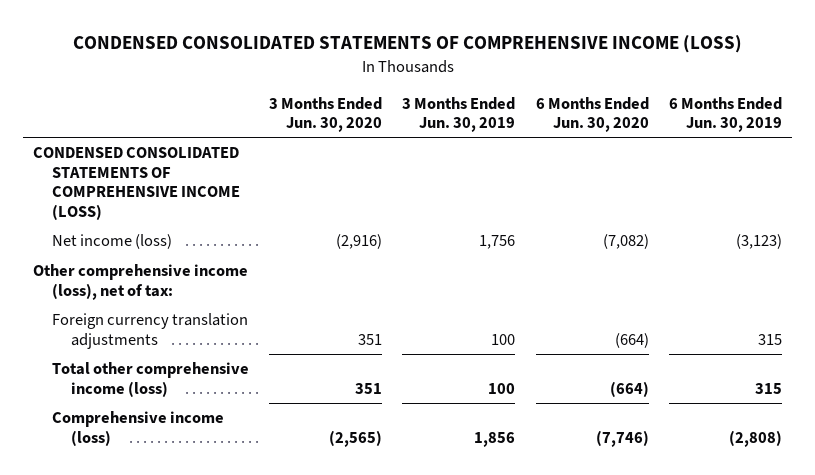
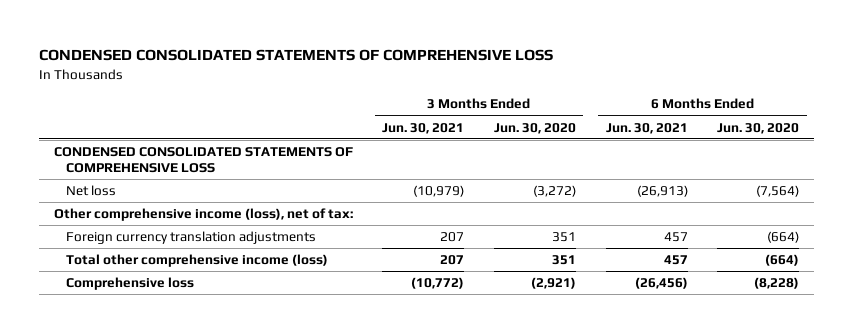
[72,35,742,54] CONDENSED CONSOLIDATED STATEMENTS OF COMPREHENSIVE INCOME (LOSS) -> [38,49,553,62] CONDENSED CONSOLIDATED STATEMENTS OF COMPREHENSIVE LOSS
[402,96,516,132] 3 Months Ended Jun. 30, 2019 -> none
[668,96,782,132] 6 Months Ended Jun. 30, 2019 -> none
none -> [382,122,465,134] Jun. 30, 2021
none -> [605,122,688,134] Jun. 30, 2021
[33,147,241,220] CONDENSED CONSOLIDATED STATEMENTS OF COMPREHENSIVE INCOME (LOSS) -> [53,147,353,174] CONDENSED CONSOLIDATED STATEMENTS OF COMPREHENSIVE LOSS
[52,234,173,250] Net income (loss) -> [65,185,116,197] Net loss
[336,234,383,250] (2,916) -> [533,185,577,198] (3,272)
[602,234,649,250] (7,082) -> [756,185,800,198] (7,564)
[52,411,225,446] Comprehensive income (loss) -> [65,277,194,291] Comprehensive loss
[329,429,383,447] (2,565) -> [531,277,577,290] (2,921)
[595,429,649,447] (7,746) -> [754,277,800,290] (8,228)

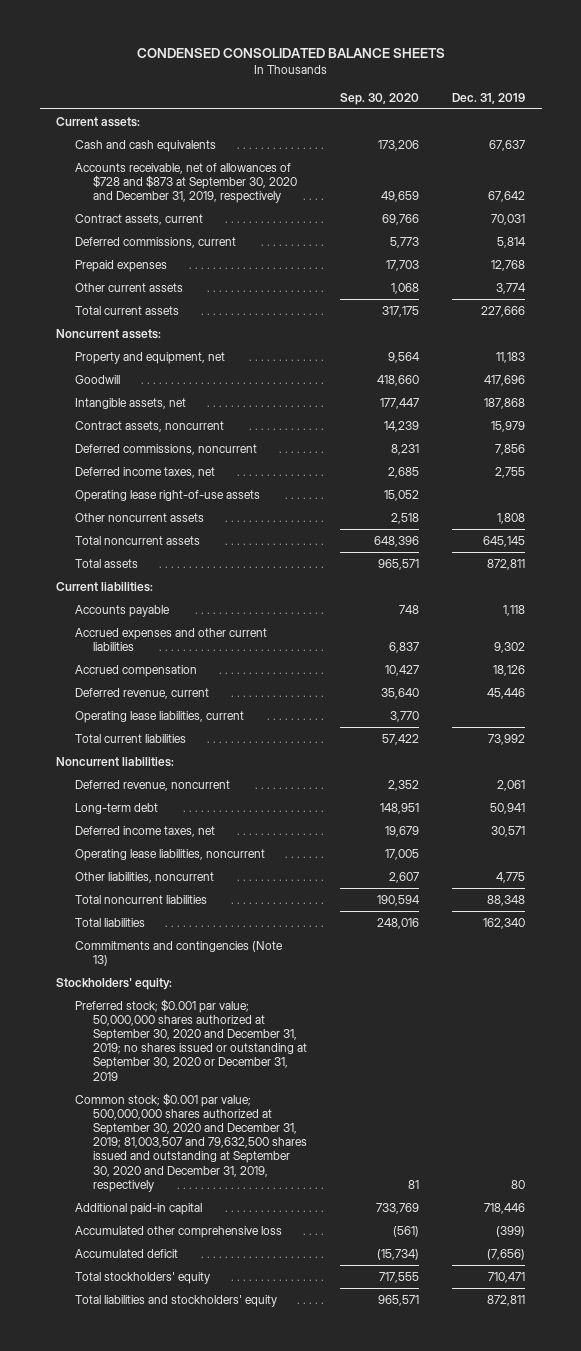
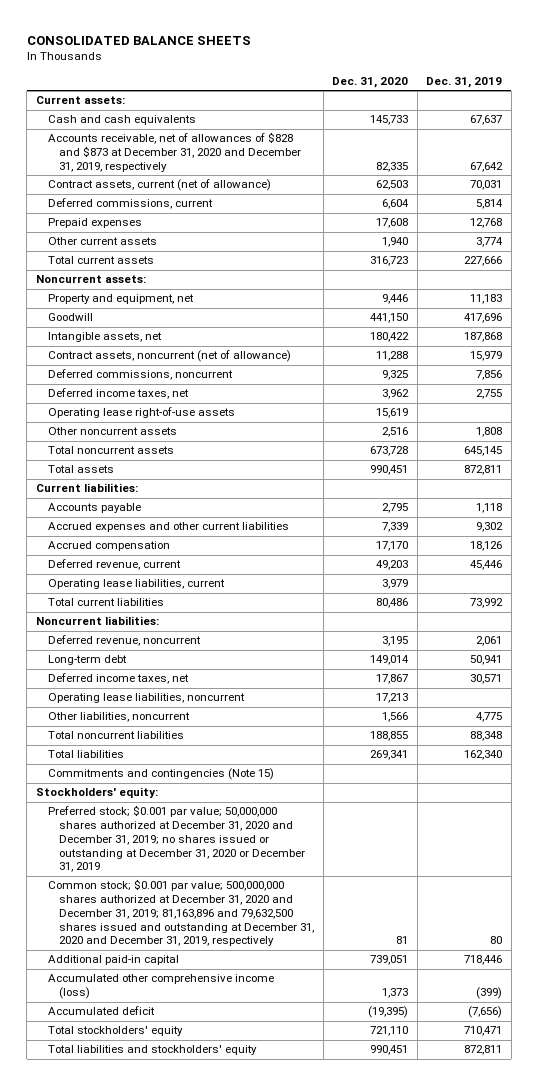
[136,48,445,59] CONDENSED CONSOLIDATED BALANCE SHEETS -> [26,35,251,45] CONSOLIDATED BALANCE SHEETS
[340,93,420,106] Sep. 30, 2020 -> none
none -> [332,76,409,88] Dec. 31, 2020
[74,162,298,204] Accounts receivable, net of allowances of $728 and $873 at September 30, 2020 and December 31, 2019, respectively -> [47,132,302,172] Accounts receivable, net of allowances of $828 and $873 at December 31, 2020 and December 31, 2019, respectively
[74,213,203,225] Contract assets, current -> [47,179,271,192] Contract assets, current (net of allowance)
[74,420,224,432] Contract assets, noncurrent -> [47,350,291,363] Contract assets, noncurrent (net of allowance)
[74,940,283,966] Commitments and contingencies (Note 13) -> [47,768,274,781] Commitments and contingencies (Note 15)
[74,998,308,1081] Preferred stock; $0.001 par value; 50,000,000 shares authorized at September 30, 2020 and December 31, 2019; no shares issued or outstanding at September 30, 2020 or December 31, 2019 -> [47,805,306,873] Preferred stock; $0.001 par value; 50,000,000 shares authorized at December 31, 2020 and December 31, 2019; no shares issued or outstanding at December 31, 2020 or December 31, 2019
[74,1092,308,1192] Common stock; $0.001 par value; 500,000,000 shares authorized at September 30, 2020 and December 31, 2019; 81,003,507 and 79,632,500 shares issued and outstanding at September 30, 2020 and December 31, 2019, respectively -> [47,879,315,947] Common stock; $0.001 par value; 500,000,000 shares authorized at December 31, 2020 and December 31, 2019; 81,163,896 and 79,632,500 shares issued and outstanding at December 31, 2020 and December 31, 2019, respectively
[74,1225,282,1238] Accumulated other comprehensive loss -> [47,974,274,1000] Accumulated other comprehensive income (loss)

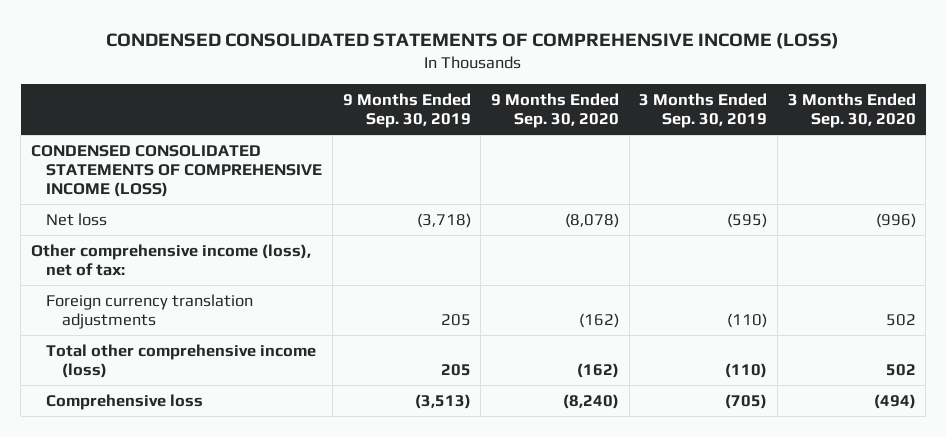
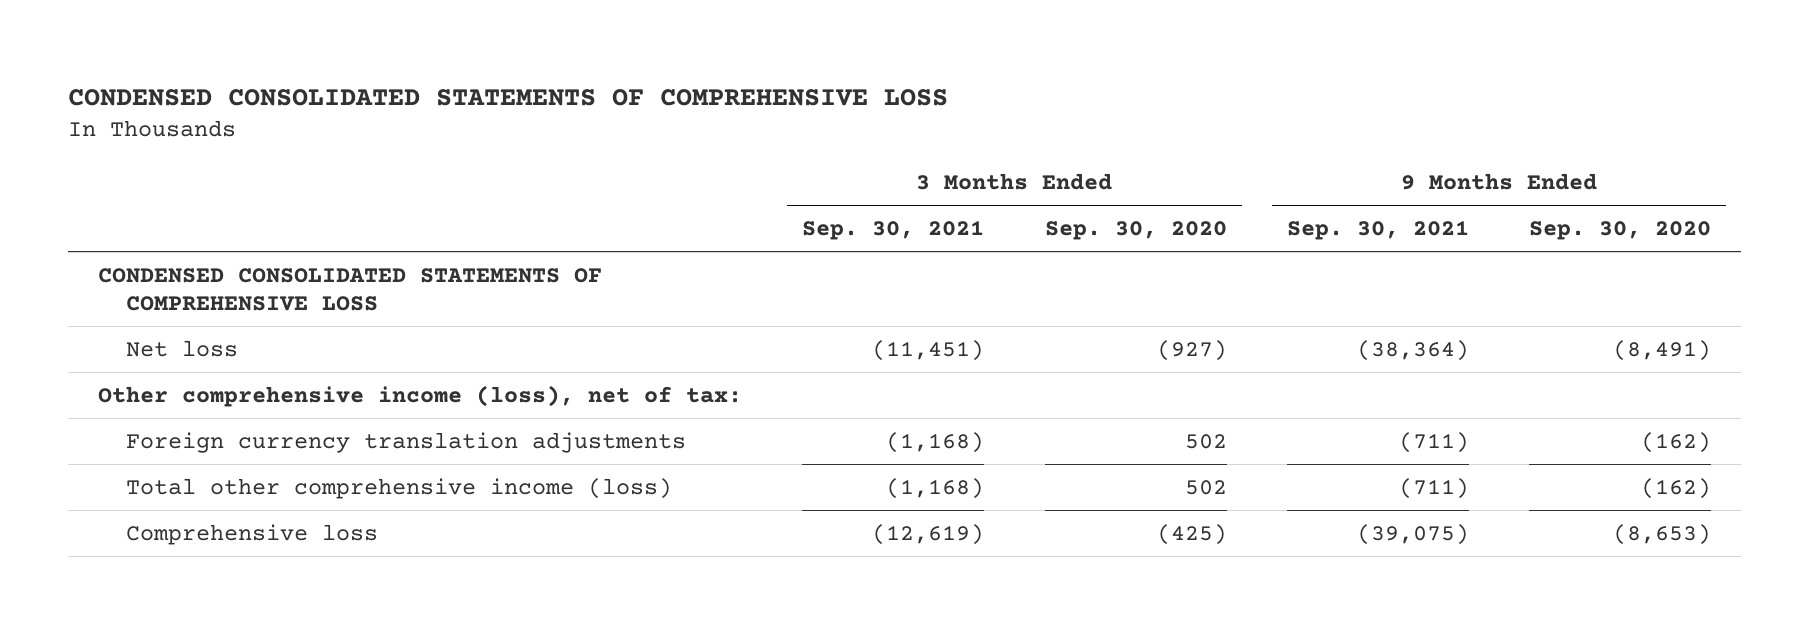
[106,32,840,49] CONDENSED CONSOLIDATED STATEMENTS OF COMPREHENSIVE INCOME (LOSS) -> [68,88,949,106] CONDENSED CONSOLIDATED STATEMENTS OF COMPREHENSIVE LOSS
[342,92,471,129] 9 Months Ended Sep. 30, 2019 -> none
[639,92,768,129] 3 Months Ended Sep. 30, 2019 -> none
none -> [802,220,985,241] Sep. 30, 2021
none -> [1286,220,1469,241] Sep. 30, 2021
[30,144,323,197] CONDENSED CONSOLIDATED STATEMENTS OF COMPREHENSIVE INCOME (LOSS) -> [98,267,603,312] CONDENSED CONSOLIDATED STATEMENTS OF COMPREHENSIVE LOSS
[564,212,619,228] (8,078) -> [1612,339,1711,361] (8,491)
[875,212,916,228] (996) -> [1156,339,1227,361] (927)
[562,393,619,409] (8,240) -> [1612,523,1711,545] (8,653)
[873,393,916,409] (494) -> [1156,523,1227,545] (425)

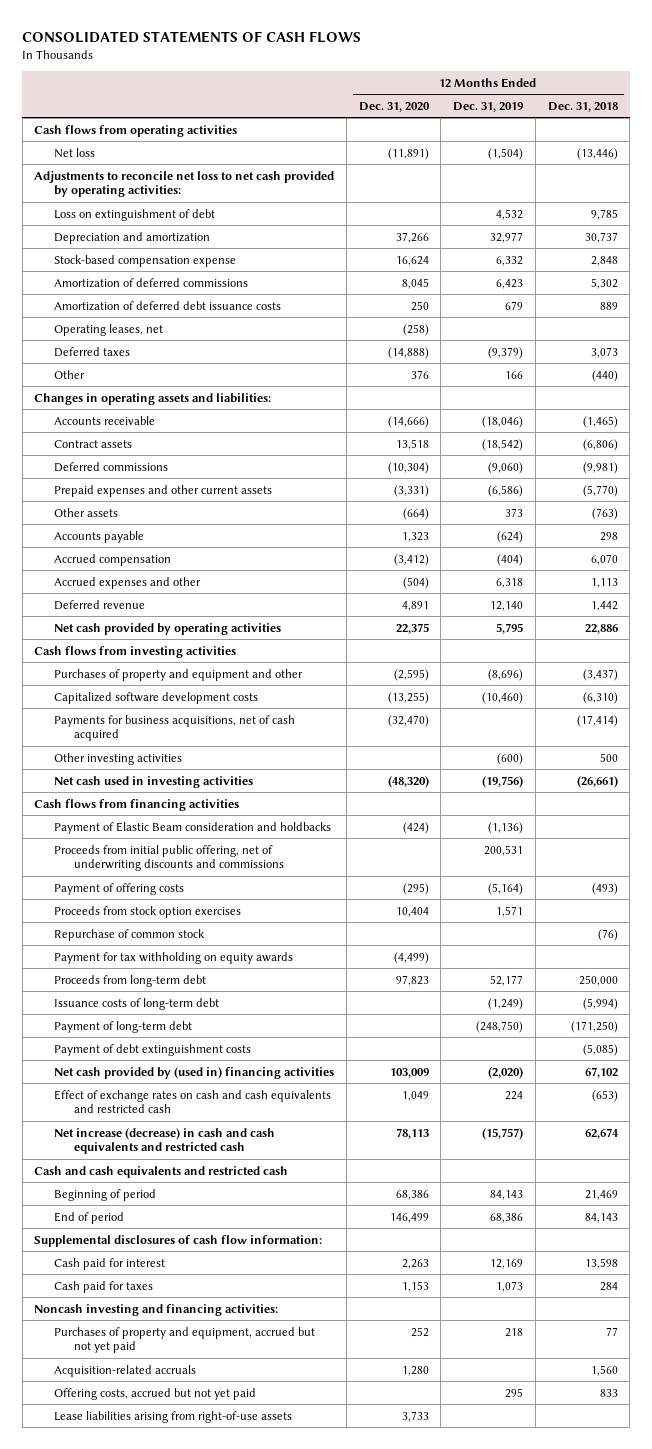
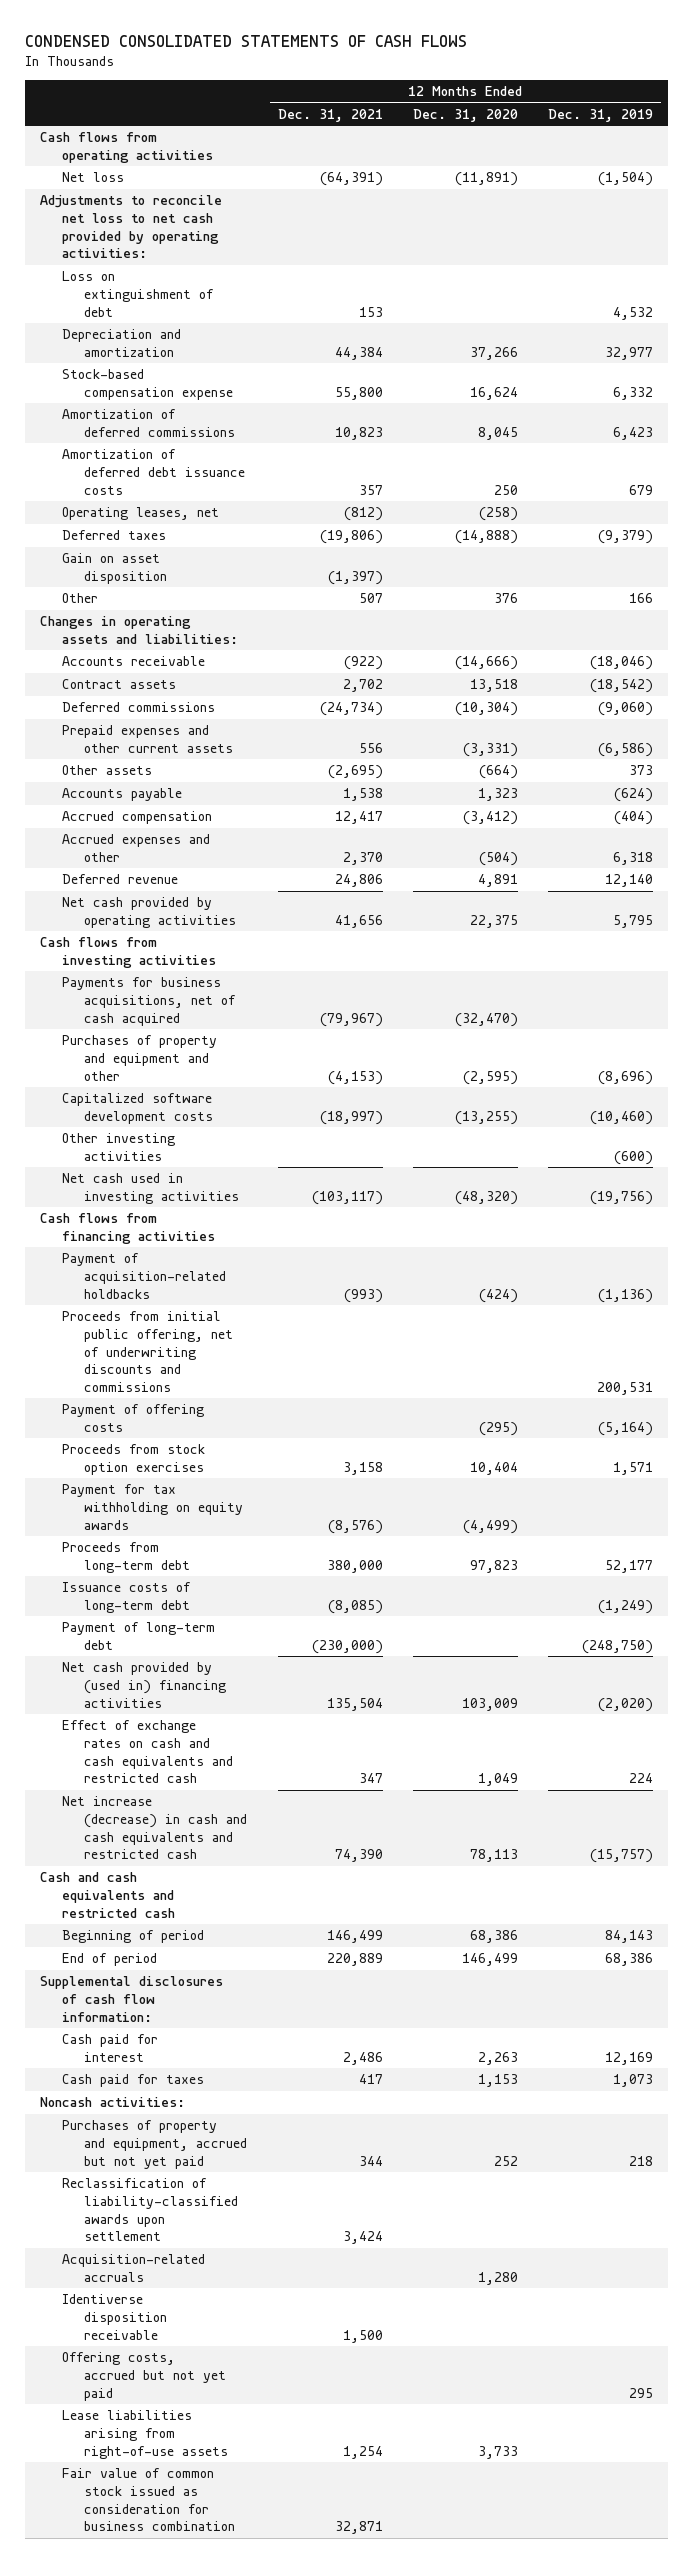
[22,30,362,43] CONSOLIDATED STATEMENTS OF CASH FLOWS -> [24,34,467,47] CONDENSED CONSOLIDATED STATEMENTS OF CASH FLOWS
[547,101,618,112] Dec. 31, 2018 -> none
none -> [277,108,383,122] Dec. 31, 2021
none -> [62,553,168,584] Gain on asset disposition
[54,714,296,742] Payments for business acquisitions, net of cash acquired -> [62,977,237,1026] Payments for business acquisitions, net of cash acquired
[54,821,332,834] Payment of Elastic Beam consideration and holdbacks -> [62,1253,227,1299] Payment of acquisition-related holdbacks
[54,928,206,941] Repurchase of common stock -> none
[54,1043,252,1056] Payment of debt extinguishment costs -> none
[34,1303,279,1316] Noncash investing and financing activities: -> [39,2097,185,2108] Noncash activities:
none -> [62,2178,239,2242] Reclassification of liability-classified awards upon settlement
none -> [62,2294,168,2340] Identiverse disposition receivable
none -> [62,2468,236,2532] Fair value of common stock issued as consideration for business combination

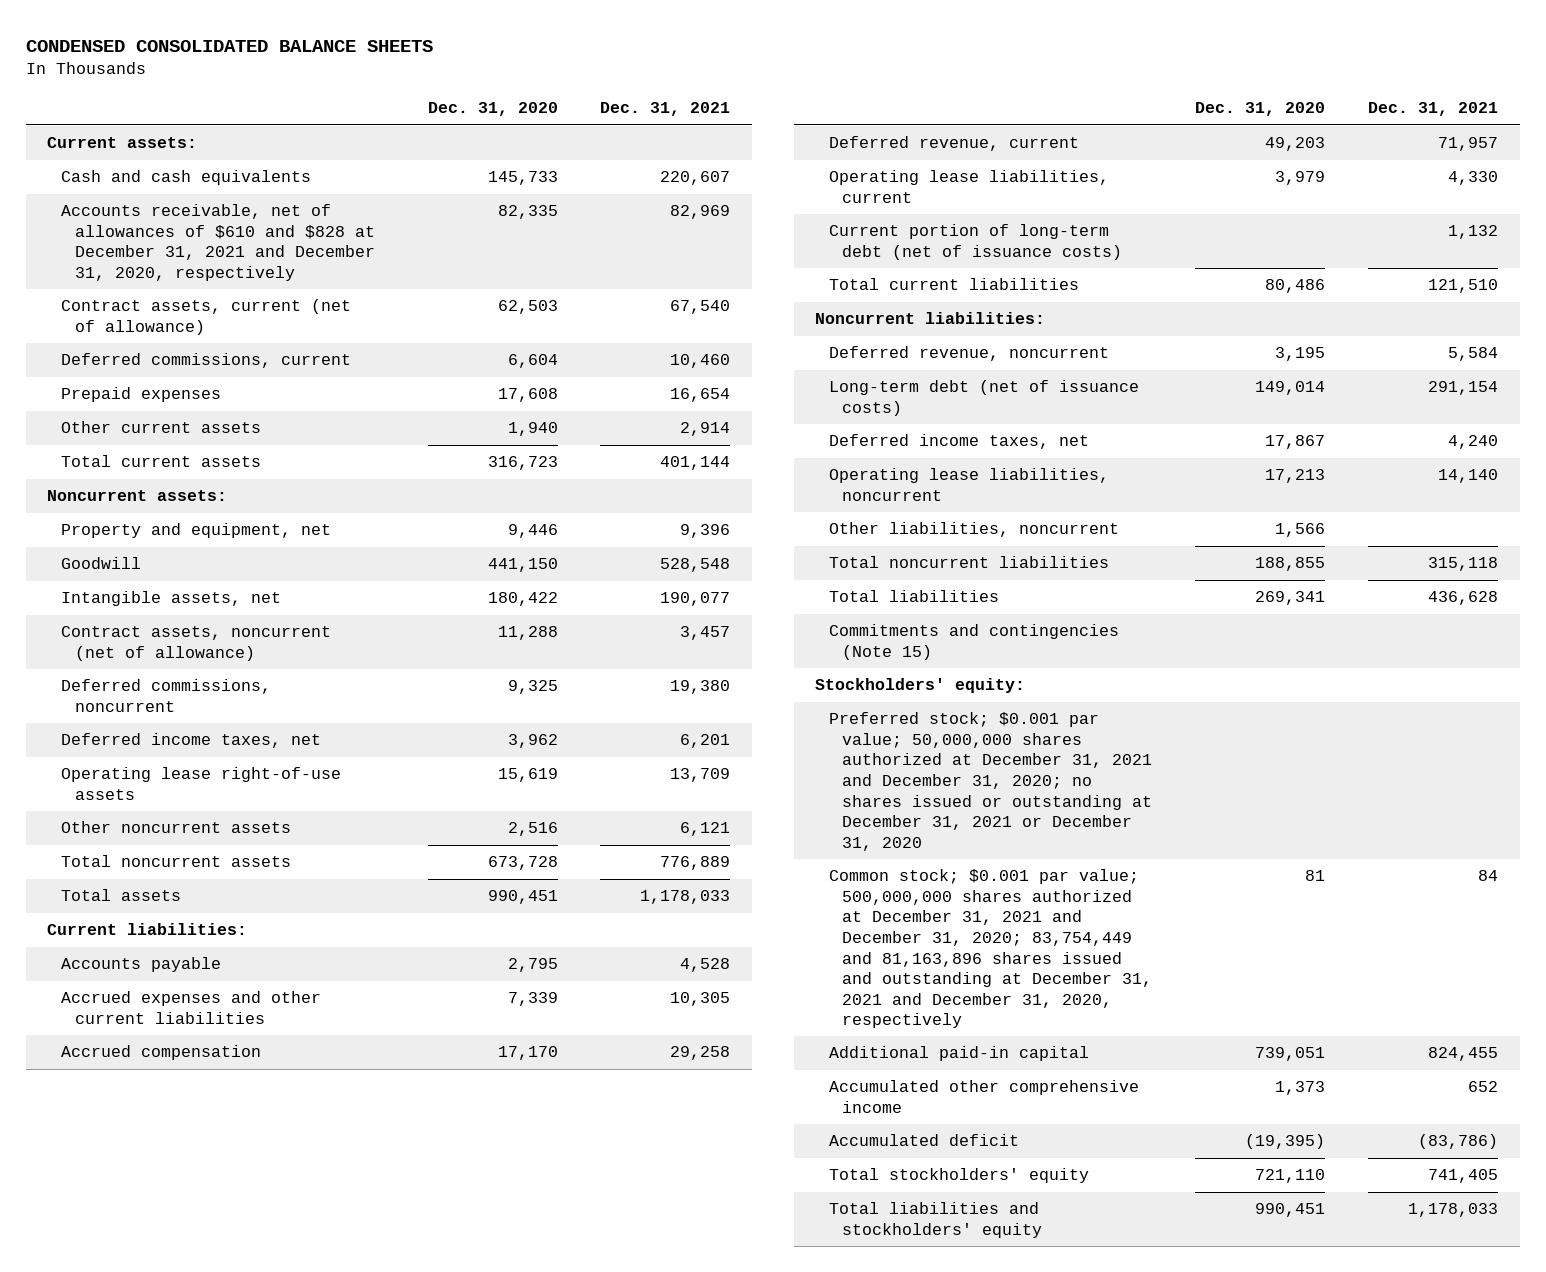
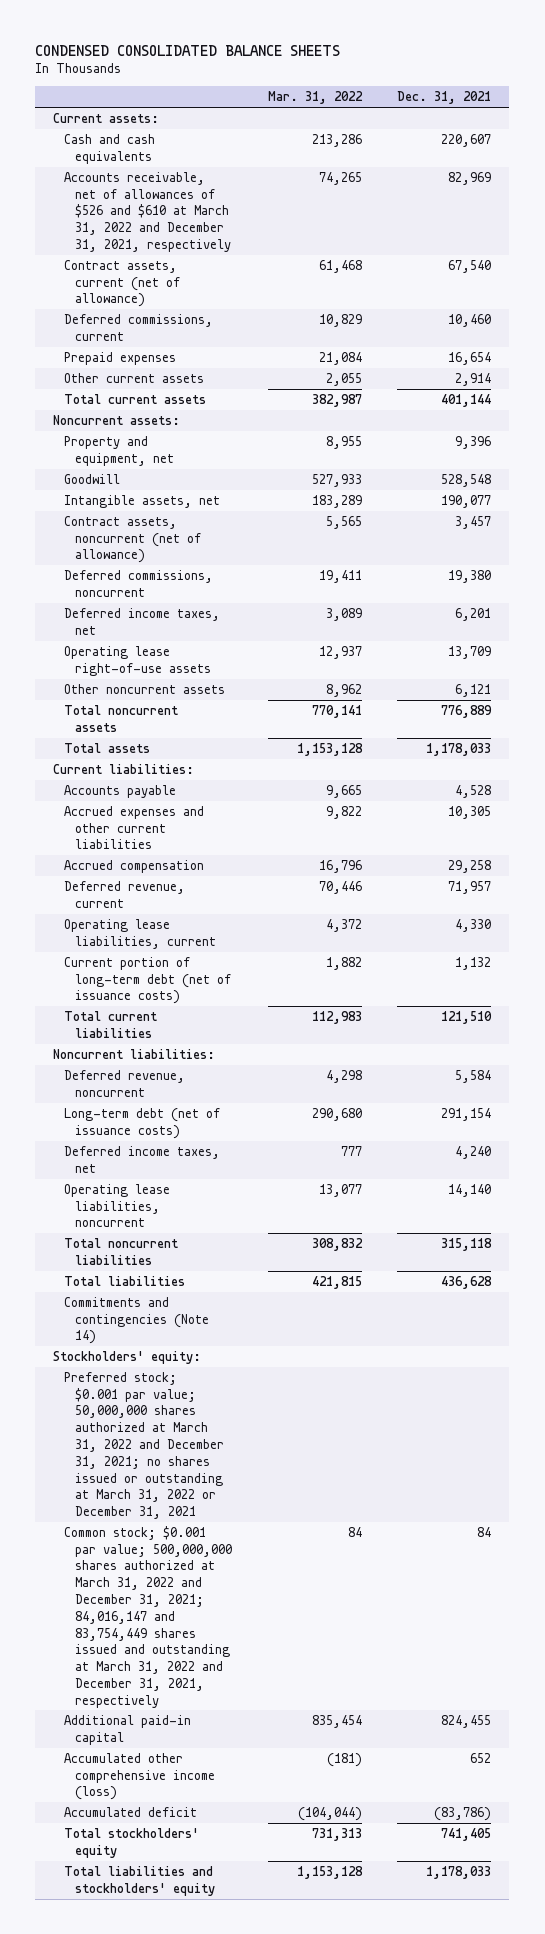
[427,102,558,117] Dec. 31, 2020 -> none
none -> [267,91,363,105] Mar. 31, 2022
[61,204,375,281] Accounts receivable, net of allowances of $610 and $828 at December 31, 2021 and December 31, 2020, respectively -> [64,171,231,252] Accounts receivable, net of allowances of $526 and $610 at March 31, 2022 and December 31, 2021, respectively
[828,522,1119,538] Other liabilities, noncurrent -> none
[828,624,1119,660] Commitments and contingencies (Note 15) -> [64,1296,209,1345] Commitments and contingencies (Note 14)
[828,712,1153,851] Preferred stock; $0.001 par value; 50,000,000 shares authorized at December 31, 2021 and December 31, 2020; no shares issued or outstanding at December 31, 2021 or December 31, 2020 -> [64,1371,224,1520] Preferred stock; $0.001 par value; 50,000,000 shares authorized at March 31, 2022 and December 31, 2021; no shares issued or outstanding at March 31, 2022 or December 31, 2021
[828,869,1153,1029] Common stock; $0.001 par value; 500,000,000 shares authorized at December 31, 2021 and December 31, 2020; 83,754,449 and 81,163,896 shares issued and outstanding at December 31, 2021 and December 31, 2020, respectively -> [64,1525,232,1708] Common stock; $0.001 par value; 500,000,000 shares authorized at March 31, 2022 and December 31, 2021; 84,016,147 and 83,754,449 shares issued and outstanding at March 31, 2022 and December 31, 2021, respectively
[828,1080,1139,1113] Accumulated other comprehensive income -> [64,1752,215,1801] Accumulated other comprehensive income (loss)

